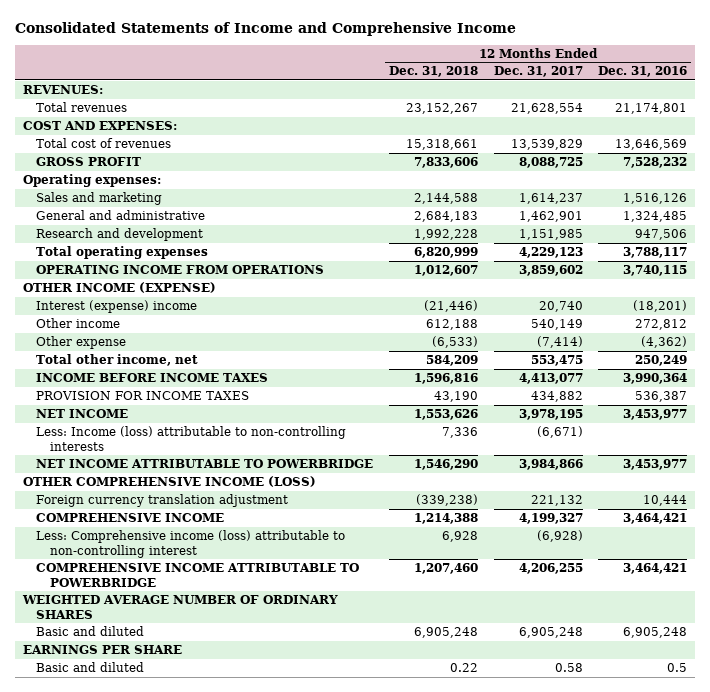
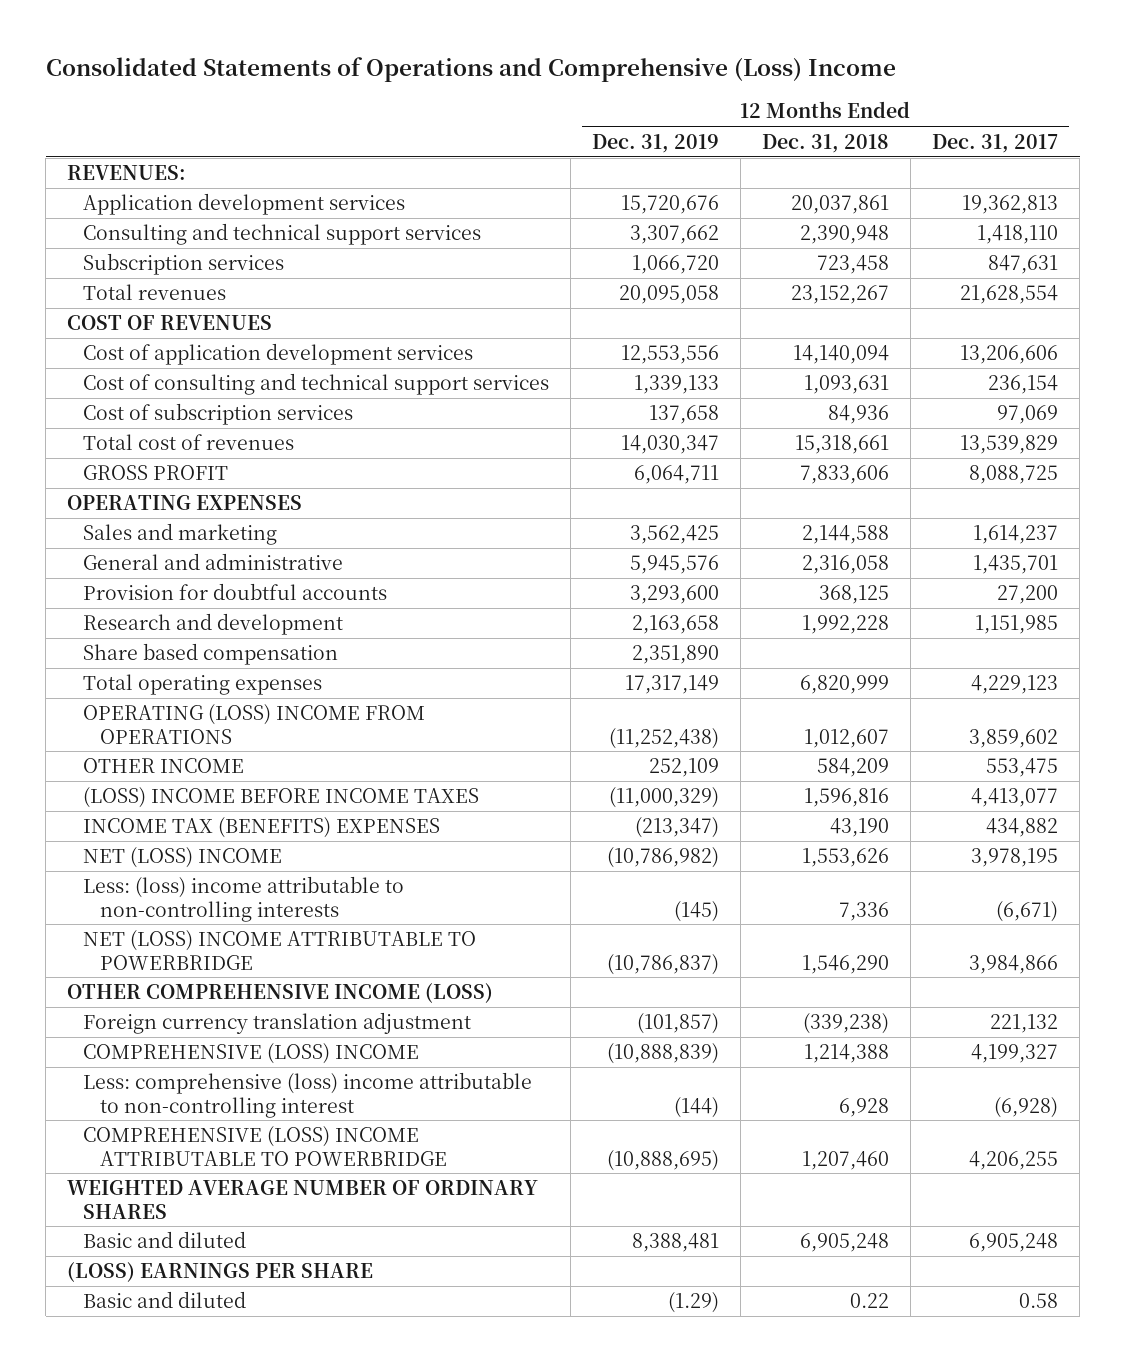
[15,21,517,36] Consolidated Statements of Income and Comprehensive Income -> [45,57,896,83] Consolidated Statements of Operations and Comprehensive (Loss) Income
[598,66,688,78] Dec. 31, 2016 -> none
none -> [592,133,720,153] Dec. 31, 2019
none -> [83,193,406,216] Application development services
none -> [83,223,482,246] Consulting and technical support services
none -> [83,253,285,276] Subscription services
[22,121,177,131] COST AND EXPENSES: -> [67,315,273,331] COST OF REVENUES
none -> [83,343,474,366] Cost of application development services
none -> [83,373,550,396] Cost of consulting and technical support services
none -> [83,403,354,426] Cost of subscription services
[22,174,161,188] Operating expenses: -> [67,495,303,511] OPERATING EXPENSES
[414,211,479,223] 2,684,183 -> [802,555,890,575] 2,316,058
[518,211,583,223] 1,462,901 -> [973,555,1059,575] 1,435,701
none -> [83,583,388,601] Provision for doubtful accounts
none -> [83,643,339,666] Share based compensation
[22,282,216,294] OTHER INCOME (EXPENSE) -> none
[36,300,198,314] Interest (expense) income -> none
[36,318,121,329] Other income -> none
[36,336,127,350] Other expense -> none
[36,265,325,275] OPERATING INCOME FROM OPERATIONS -> [83,704,426,744] OPERATING (LOSS) INCOME FROM OPERATIONS
[36,354,199,367] Total other income, net -> [83,758,245,774] OTHER INCOME
[36,373,269,383] INCOME BEFORE INCOME TAXES -> [83,787,480,809] (LOSS) INCOME BEFORE INCOME TAXES
[36,391,250,401] PROVISION FOR INCOME TAXES -> [83,817,441,839] INCOME TAX (BENEFITS) EXPENSES
[36,409,129,419] NET INCOME -> [83,847,283,869] NET (LOSS) INCOME
[36,426,347,451] Less: Income (loss) attributable to non-controlling interests -> [83,876,405,922] Less: (loss) income attributable to non-controlling interests
[36,459,374,469] NET INCOME ATTRIBUTABLE TO POWERBRIDGE -> [83,930,477,970] NET (LOSS) INCOME ATTRIBUTABLE TO POWERBRIDGE
[36,513,225,523] COMPREHENSIVE INCOME -> [83,1043,420,1065] COMPREHENSIVE (LOSS) INCOME
[36,530,346,558] Less: Comprehensive income (loss) attributable to non-controlling interest -> [83,1072,533,1118] Less: comprehensive (loss) income attributable to non-controlling interest
[36,563,360,587] COMPREHENSIVE INCOME ATTRIBUTABLE TO POWERBRIDGE -> [83,1126,447,1166] COMPREHENSIVE (LOSS) INCOME ATTRIBUTABLE TO POWERBRIDGE
[22,645,182,655] EARNINGS PER SHARE -> [67,1262,374,1283] (LOSS) EARNINGS PER SHARE

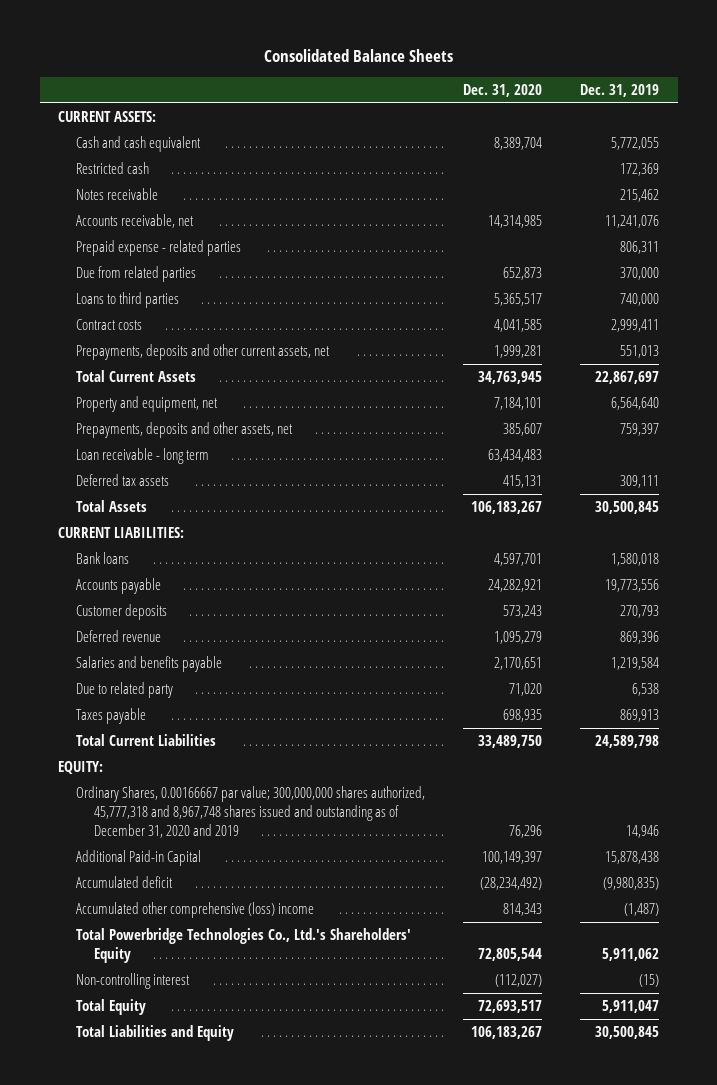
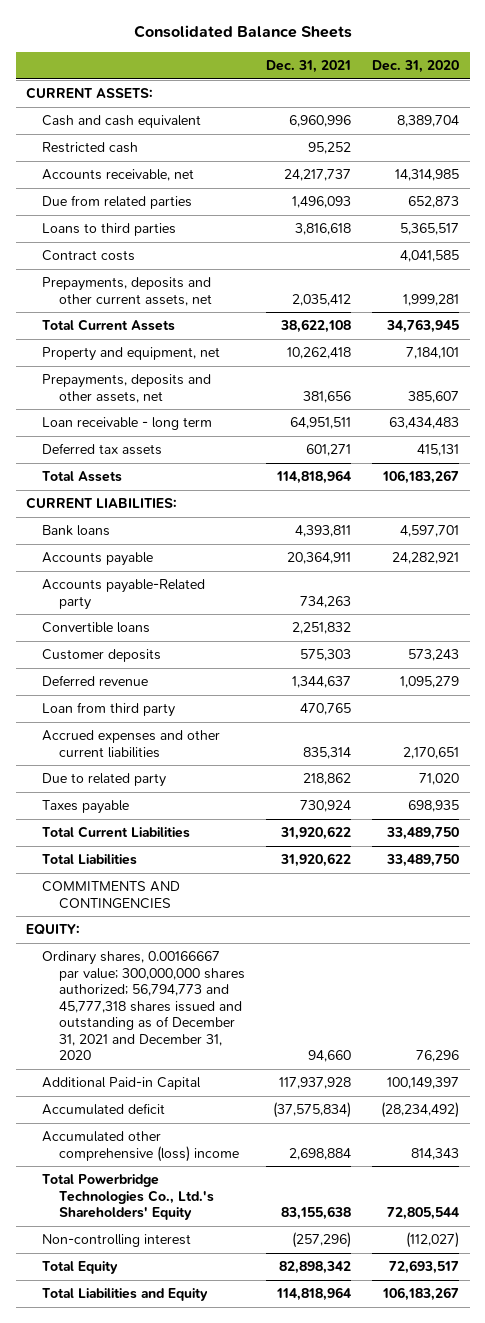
[579,84,659,98] Dec. 31, 2019 -> none
none -> [265,59,351,73] Dec. 31, 2021
[76,188,159,201] Notes receivable -> none
[76,240,242,257] Prepaid expense - related parties -> none
none -> [42,579,206,610] Accounts payable-Related party
none -> [42,622,151,634] Convertible loans
none -> [42,702,176,718] Loan from third party
[76,656,223,673] Salaries and benefits payable -> [42,730,221,758] Accrued expenses and other current liabilities
none -> [42,854,138,866] Total Liabilities
none -> [42,881,181,909] COMMITMENTS AND CONTINGENCIES
[76,786,426,838] Ordinary Shares, 0.00166667 par value; 300,000,000 shares authorized, 45,777,318 and 8,967,748 shares issued and outstanding as of December 31, 2020 and 2019 -> [42,951,245,1061] Ordinary shares, 0.00166667 par value; 300,000,000 shares authorized; 56,794,773 and 45,777,318 shares issued and outstanding as of December 31, 2021 and December 31, 2020

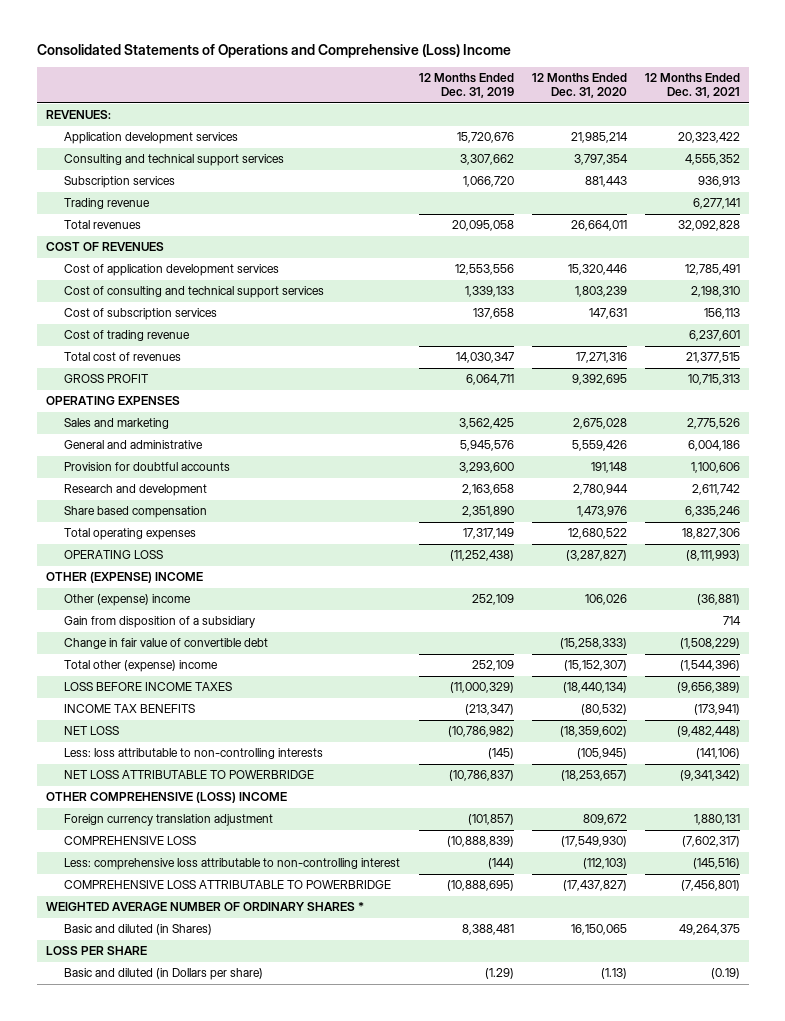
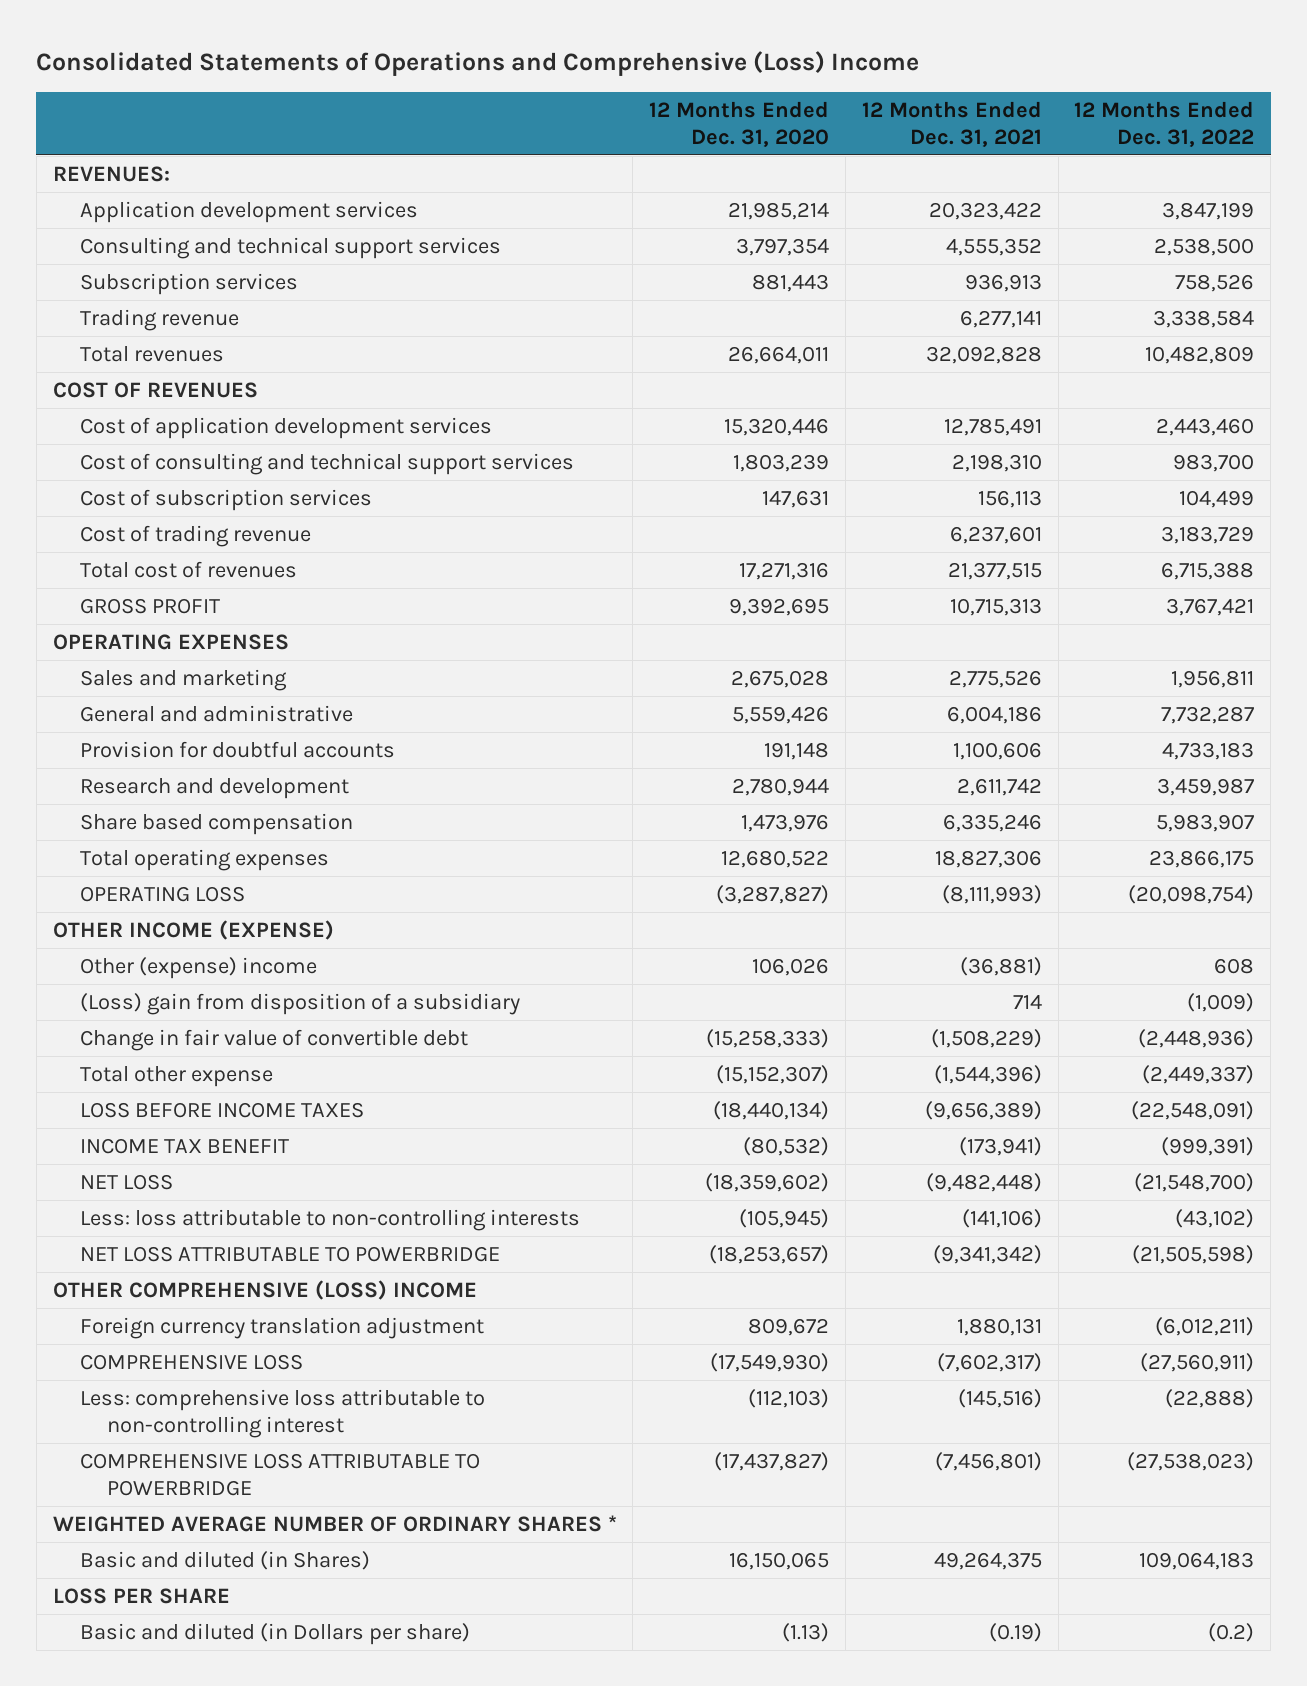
[418,73,514,99] 12 Months Ended Dec. 31, 2019 -> none
none -> [1074,100,1255,147] 12 Months Ended Dec. 31, 2022
[45,572,203,584] OTHER (EXPENSE) INCOME -> [52,919,334,940] OTHER INCOME (EXPENSE)
[64,616,256,629] Gain from disposition of a subsidiary -> [79,992,520,1015] (Loss) gain from disposition of a subsidiary
[64,660,219,673] Total other (expense) income -> [79,1065,273,1087] Total other expense
[64,704,196,714] INCOME TAX BENEFITS -> [79,1137,289,1154] INCOME TAX BENEFIT

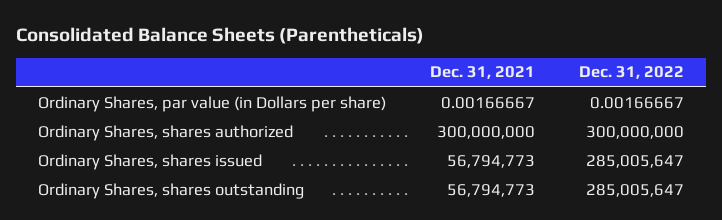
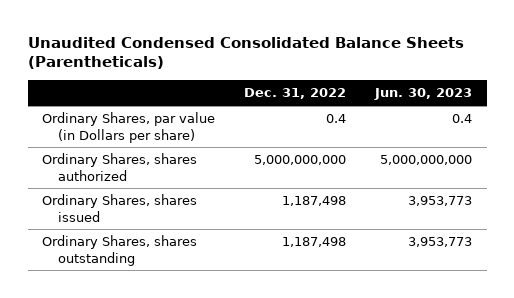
[15,27,424,45] Consolidated Balance Sheets (Parentheticals) -> [27,36,464,70] Unaudited Condensed Consolidated Balance Sheets (Parentheticals)
[430,66,536,80] Dec. 31, 2021 -> none
none -> [374,88,473,101] Jun. 30, 2023
[590,96,685,109] 0.00166667 -> [326,114,347,124] 0.4
[586,125,685,139] 300,000,000 -> [254,155,347,166] 5,000,000,000
[586,154,685,168] 285,005,647 -> [282,196,347,207] 1,187,498
[586,183,685,197] 285,005,647 -> [282,237,347,248] 1,187,498

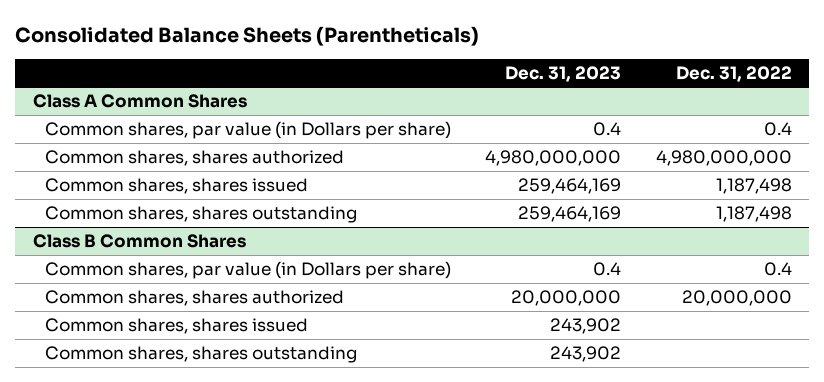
[27,36,464,70] Unaudited Condensed Consolidated Balance Sheets (Parentheticals) -> [15,25,480,46] Consolidated Balance Sheets (Parentheticals)
[374,88,473,101] Jun. 30, 2023 -> none
none -> [505,65,622,82] Dec. 31, 2023
none -> [32,94,247,109] Class A Common Shares
[42,112,216,143] Ordinary Shares, par value (in Dollars per share) -> [44,121,451,140] Common shares, par value (in Dollars per share)
[42,153,198,181] Ordinary Shares, shares authorized -> [44,150,344,167] Common shares, shares authorized
[254,155,347,166] 5,000,000,000 -> [655,150,792,167] 4,980,000,000
[42,194,198,222] Ordinary Shares, shares issued -> [44,178,308,195] Common shares, shares issued
[42,235,198,266] Ordinary Shares, shares outstanding -> [44,206,357,224] Common shares, shares outstanding
none -> [32,234,246,249] Class B Common Shares
none -> [44,261,451,280] Common shares, par value (in Dollars per share)
none -> [44,290,344,307] Common shares, shares authorized
none -> [44,318,308,335] Common shares, shares issued
none -> [44,346,357,364] Common shares, shares outstanding

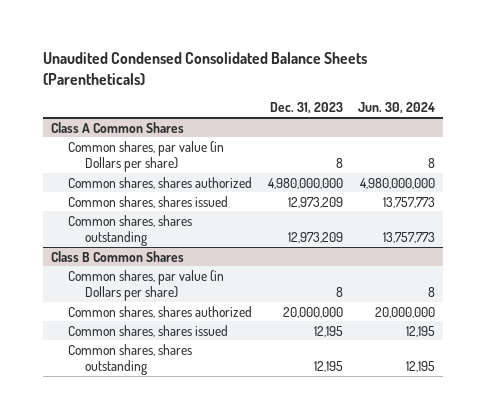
[15,25,480,46] Consolidated Balance Sheets (Parentheticals) -> [43,51,368,85] Unaudited Condensed Consolidated Balance Sheets (Parentheticals)
[675,65,792,82] Dec. 31, 2022 -> none
none -> [358,102,436,115] Jun. 30, 2024
[593,122,622,137] 0.4 -> [335,157,343,168] 8
[518,178,622,195] 259,464,169 -> [287,196,343,208] 12,973,209
[518,206,622,223] 259,464,169 -> [287,231,343,243] 12,973,209
[593,262,622,277] 0.4 -> [335,286,343,297] 8
[550,318,622,335] 243,902 -> [313,325,343,337] 12,195
[550,346,622,363] 243,902 -> [313,360,343,372] 12,195

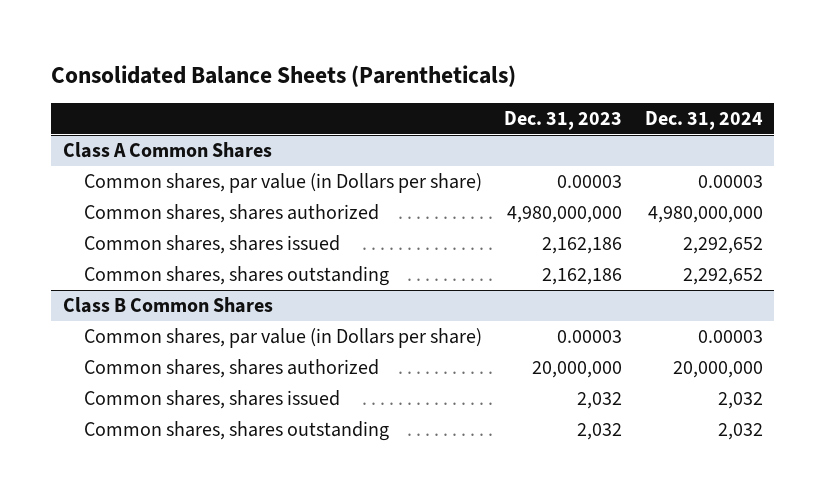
[43,51,368,85] Unaudited Condensed Consolidated Balance Sheets (Parentheticals) -> [51,64,517,87] Consolidated Balance Sheets (Parentheticals)
[358,102,436,115] Jun. 30, 2024 -> none
none -> [644,111,763,131] Dec. 31, 2024
[335,157,343,168] 8 -> [557,175,623,189] 0.00003
[287,196,343,208] 12,973,209 -> [542,237,623,255] 2,162,186
[287,231,343,243] 12,973,209 -> [542,268,623,286] 2,162,186
[335,286,343,297] 8 -> [557,330,623,344] 0.00003
[313,325,343,337] 12,195 -> [577,392,623,410] 2,032
[313,360,343,372] 12,195 -> [577,423,623,441] 2,032

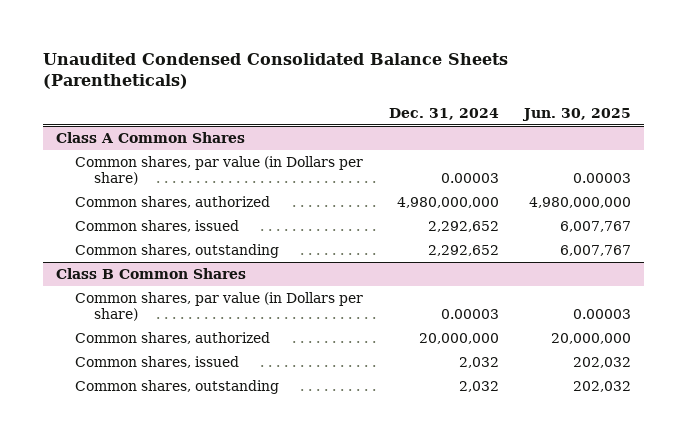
[51,64,517,87] Consolidated Balance Sheets (Parentheticals) -> [43,52,509,90] Unaudited Condensed Consolidated Balance Sheets (Parentheticals)
[504,111,623,131] Dec. 31, 2023 -> none
none -> [522,107,632,121] Jun. 30, 2025
[83,204,379,224] Common shares, shares authorized -> [74,196,270,209] Common shares, authorized
[83,235,340,255] Common shares, shares issued -> [74,220,239,233] Common shares, issued
[83,266,389,287] Common shares, shares outstanding -> [74,244,279,259] Common shares, outstanding
[83,359,379,379] Common shares, shares authorized -> [74,332,270,345] Common shares, authorized
[83,390,340,410] Common shares, shares issued -> [74,356,239,369] Common shares, issued
[83,421,389,442] Common shares, shares outstanding -> [74,380,279,395] Common shares, outstanding

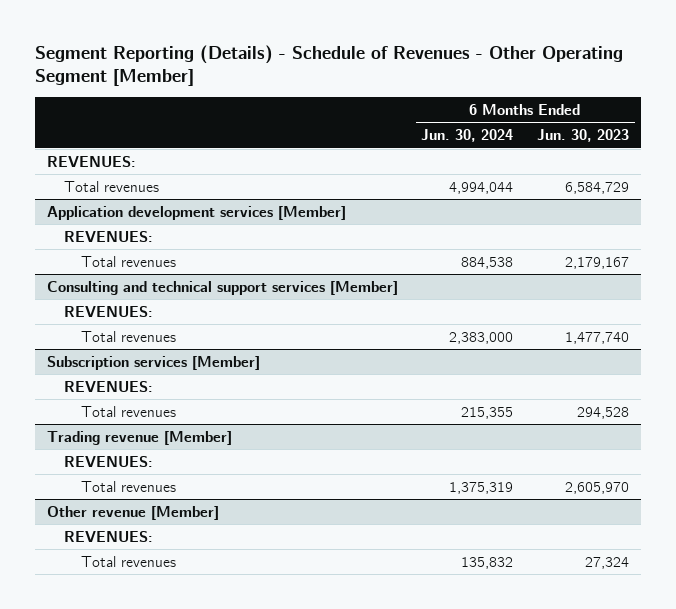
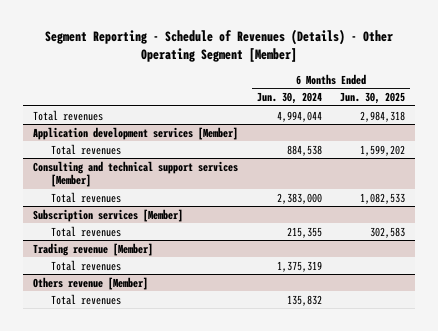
[35,44,624,87] Segment Reporting (Details) - Schedule of Revenues - Other Operating Segment [Member] -> [45,29,394,63] Segment Reporting - Schedule of Revenues (Details) - Other Operating Segment [Member]
[536,129,629,143] Jun. 30, 2023 -> none
none -> [340,91,406,104] Jun. 30, 2025
[47,155,137,167] REVENUES: -> none
[64,230,154,242] REVENUES: -> none
[64,305,154,317] REVENUES: -> none
[64,380,154,392] REVENUES: -> none
[64,455,154,467] REVENUES: -> none
[64,530,154,542] REVENUES: -> none
[47,505,220,520] Other revenue [Member] -> [32,276,148,290] Others revenue [Member]

